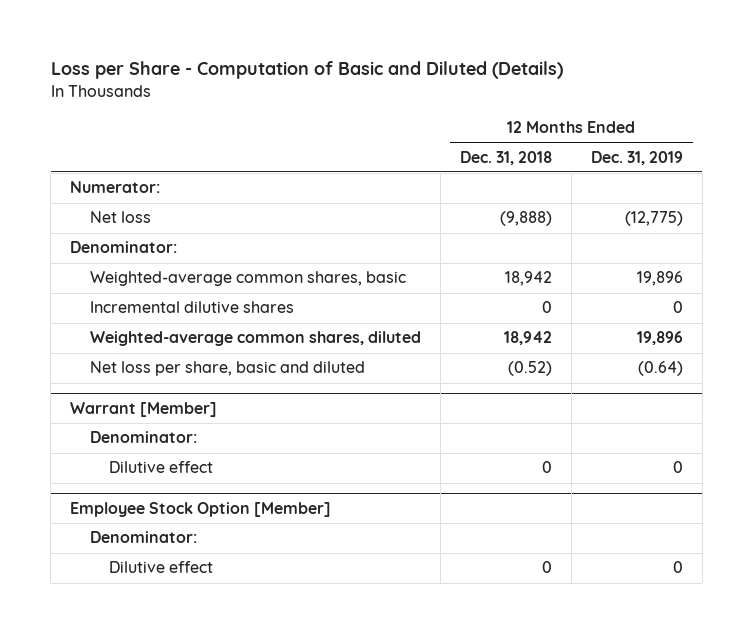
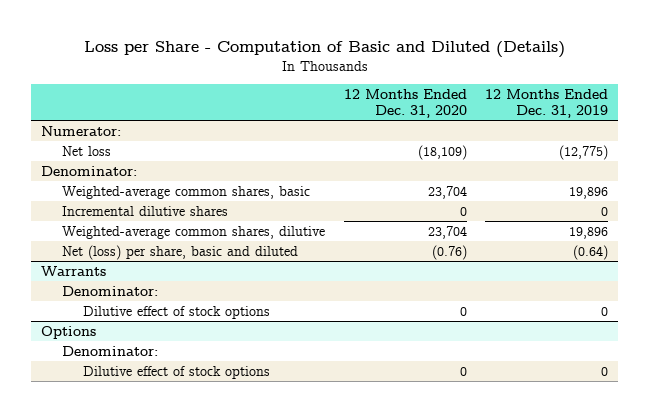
[459,150,552,165] Dec. 31, 2018 -> none
none -> [343,88,467,118] 12 Months Ended Dec. 31, 2020
[89,331,421,347] Weighted-average common shares, diluted -> [61,225,325,239] Weighted-average common shares, dilutive
[89,361,365,377] Net loss per share, basic and diluted -> [61,244,298,260] Net (loss) per share, basic and diluted
[70,401,218,417] Warrant [Member] -> [40,265,106,276] Warrants
[108,461,213,474] Dilutive effect -> [82,305,270,319] Dilutive effect of stock options
[70,501,332,517] Employee Stock Option [Member] -> [40,325,96,339] Options
[108,561,213,574] Dilutive effect -> [82,365,270,379] Dilutive effect of stock options

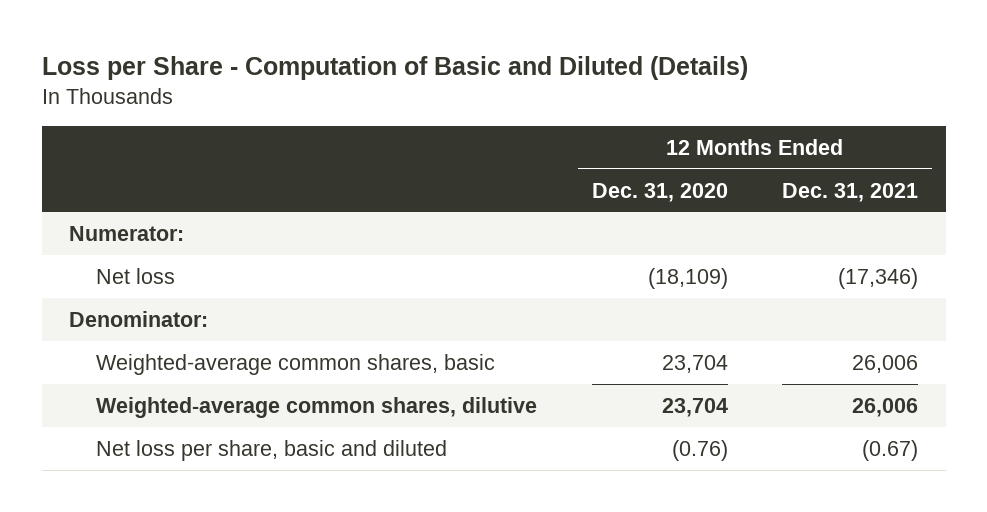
[485,88,609,118] 12 Months Ended Dec. 31, 2019 -> none
none -> [782,182,919,202] Dec. 31, 2021
[61,205,228,216] Incremental dilutive shares -> none
[40,265,106,276] Warrants -> none
[61,285,158,296] Denominator: -> none
[82,305,270,319] Dilutive effect of stock options -> none
[40,325,96,339] Options -> none
[61,345,158,356] Denominator: -> none
[82,365,270,379] Dilutive effect of stock options -> none
[61,244,298,260] Net (loss) per share, basic and diluted -> [95,439,447,461] Net loss per share, basic and diluted

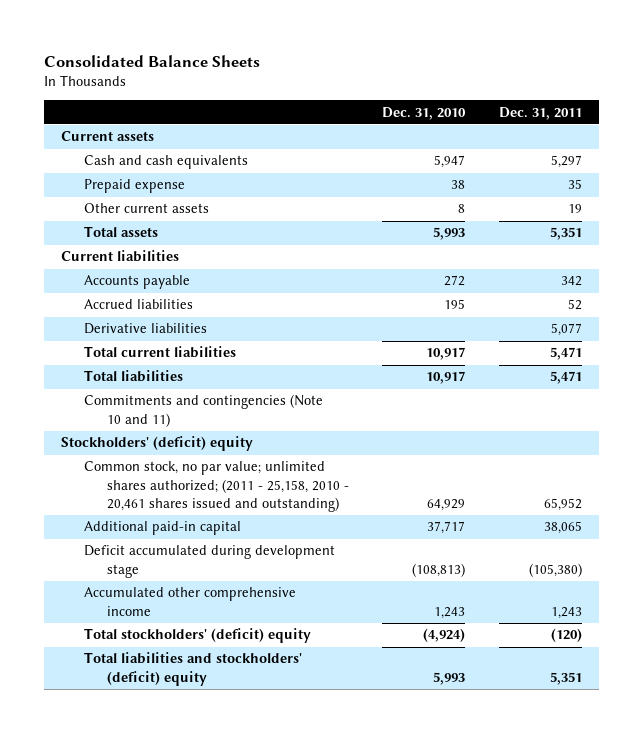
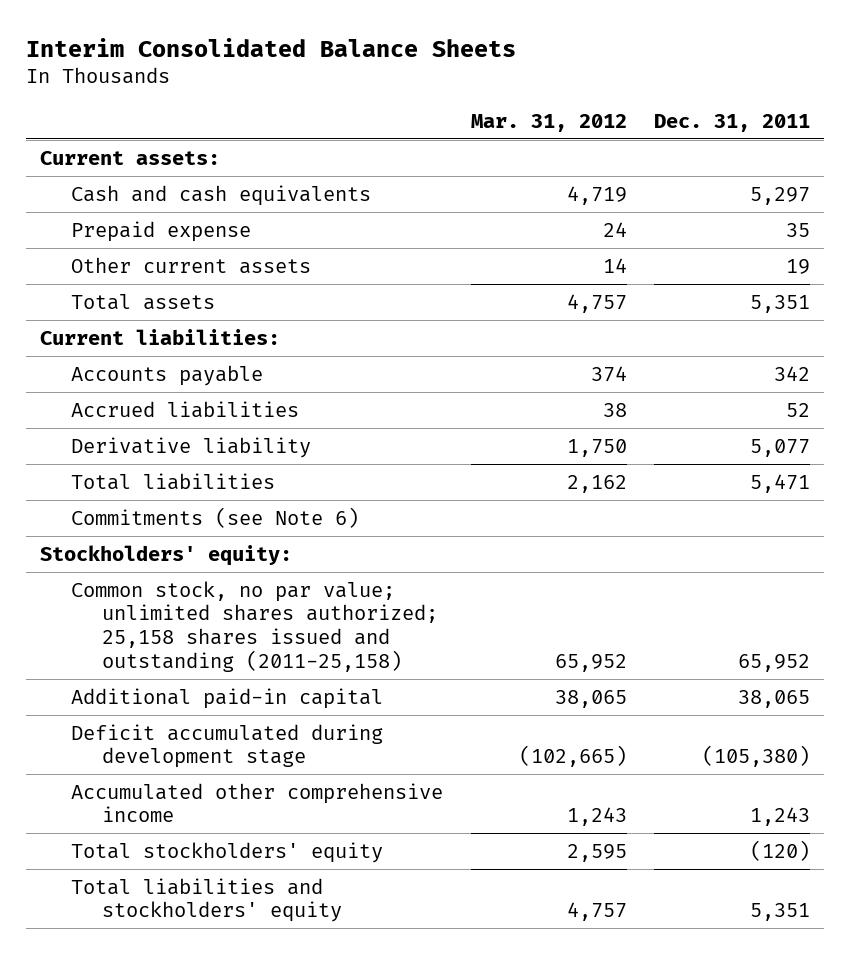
[44,54,261,67] Consolidated Balance Sheets -> [25,37,516,57] Interim Consolidated Balance Sheets
[382,106,467,120] Dec. 31, 2010 -> none
none -> [470,113,627,132] Mar. 31, 2012
[61,131,155,142] Current assets -> [39,150,220,165] Current assets:
[61,250,180,263] Current liabilities -> [39,328,280,345] Current liabilities:
[83,346,236,359] Total current liabilities -> none
[83,323,207,335] Derivative liabilities -> [70,436,311,458] Derivative liability
[83,394,323,427] Commitments and contingencies (Note 10 and 11) -> [70,506,359,528] Commitments (see Note 6)
[61,436,254,452] Stockholders' (deficit) equity -> [39,544,292,566] Stockholders' equity:
[83,461,349,513] Common stock, no par value; unlimited shares authorized; (2011 - 25,158, 2010 - 20,461 shares issued and outstanding) -> [70,580,438,672] Common stock, no par value; unlimited shares authorized; 25,158 shares issued and outstanding (2011-25,158)
[83,628,311,644] Total stockholders' (deficit) equity -> [70,841,383,863] Total stockholders' equity
[83,652,302,686] Total liabilities and stockholders' (deficit) equity -> [70,877,342,923] Total liabilities and stockholders' equity

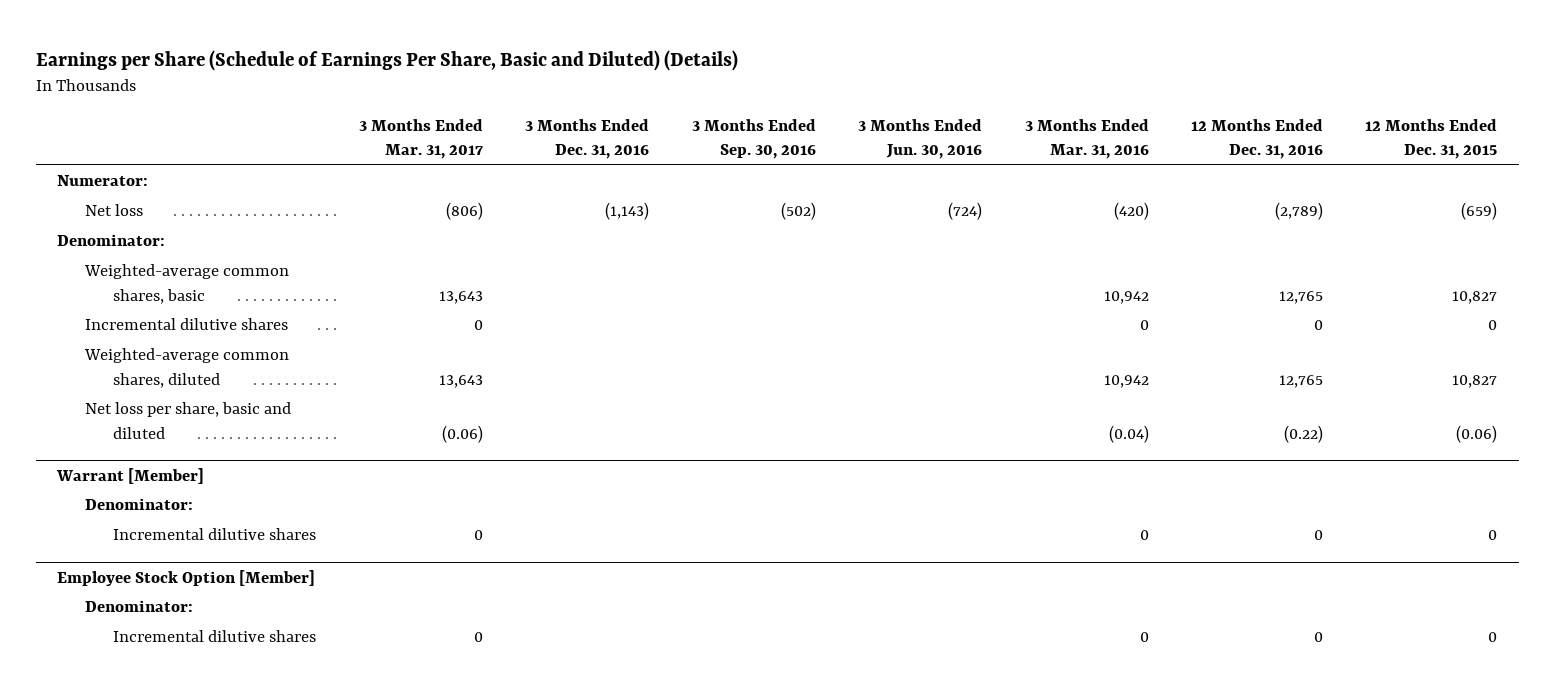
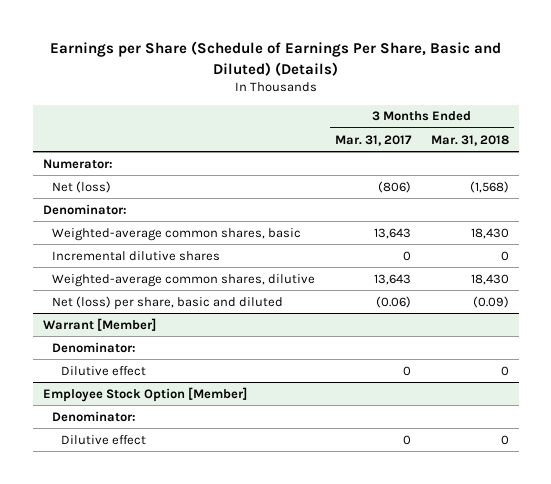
[525,118,650,160] 3 Months Ended Dec. 31, 2016 -> none
[691,118,816,160] 3 Months Ended Sep. 30, 2016 -> none
[858,118,983,160] 3 Months Ended Jun. 30, 2016 -> none
[1024,118,1149,160] 3 Months Ended Mar. 31, 2016 -> none
[1190,118,1323,160] 12 Months Ended Dec. 31, 2016 -> none
[1365,118,1498,160] 12 Months Ended Dec. 31, 2015 -> none
none -> [430,134,509,146] Mar. 31, 2018
[85,204,144,217] Net loss -> [51,180,111,193] Net (loss)
[84,348,290,388] Weighted-average common shares, diluted -> [51,273,315,287] Weighted-average common shares, dilutive
[85,402,292,439] Net loss per share, basic and diluted -> [51,295,283,310] Net (loss) per share, basic and diluted
[113,528,317,541] Incremental dilutive shares -> [61,365,147,376] Dilutive effect
[113,630,317,643] Incremental dilutive shares -> [61,434,147,445] Dilutive effect

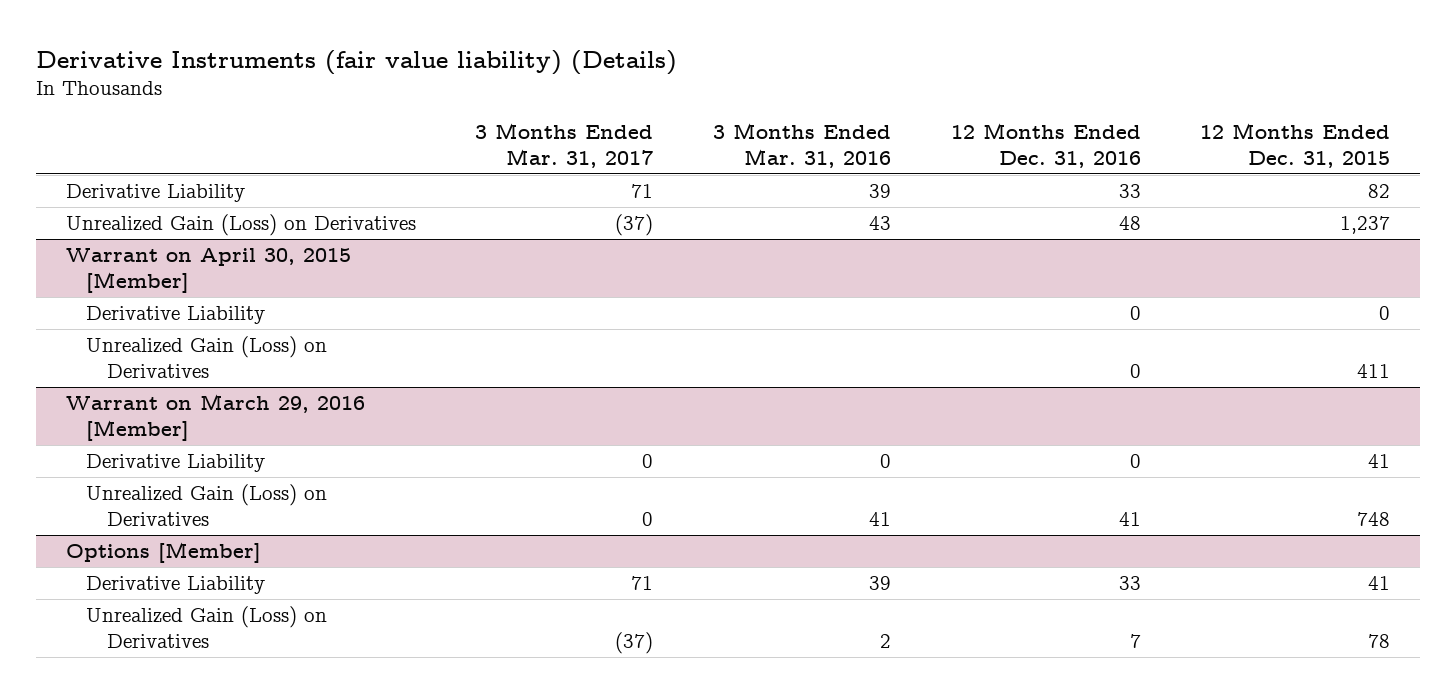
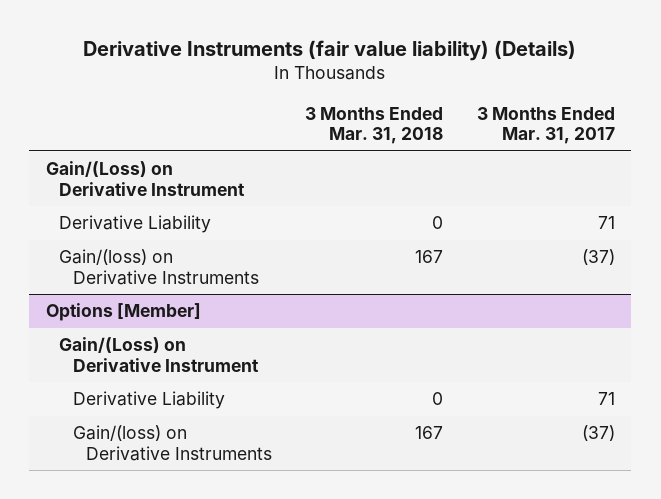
[712,122,891,168] 3 Months Ended Mar. 31, 2016 -> none
[950,122,1141,168] 12 Months Ended Dec. 31, 2016 -> none
[1200,122,1391,168] 12 Months Ended Dec. 31, 2015 -> none
none -> [305,106,444,145] 3 Months Ended Mar. 31, 2018
none -> [45,161,246,196] Gain/(Loss) on Derivative Instrument
[65,248,351,294] Warrant on April 30, 2015 [Member] -> none
[86,306,266,325] Derivative Liability -> none
[86,336,328,379] Unrealized Gain (Loss) on Derivatives -> none
[65,394,365,442] Warrant on March 29, 2016 [Member] -> none
[86,454,266,473] Derivative Liability -> none
[86,484,328,527] Unrealized Gain (Loss) on Derivatives -> none
[65,214,416,237] Unrealized Gain (Loss) on Derivatives -> [59,249,259,285] Gain/(loss) on Derivative Instruments
none -> [59,337,259,372] Gain/(Loss) on Derivative Instrument
[86,606,328,649] Unrealized Gain (Loss) on Derivatives -> [72,425,273,461] Gain/(loss) on Derivative Instruments

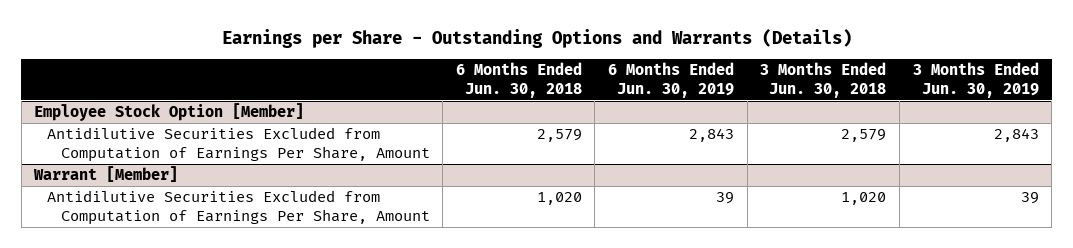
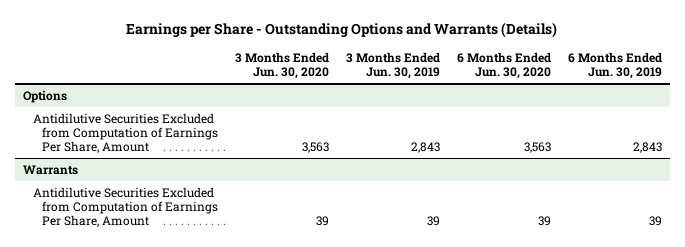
[455,62,582,98] 6 Months Ended Jun. 30, 2018 -> none
[760,62,887,98] 3 Months Ended Jun. 30, 2018 -> none
none -> [234,51,329,79] 3 Months Ended Jun. 30, 2020
none -> [456,51,551,79] 6 Months Ended Jun. 30, 2020
[34,103,305,122] Employee Stock Option [Member] -> [23,89,68,103] Options
[33,166,179,183] Warrant [Member] -> [23,164,79,175] Warrants

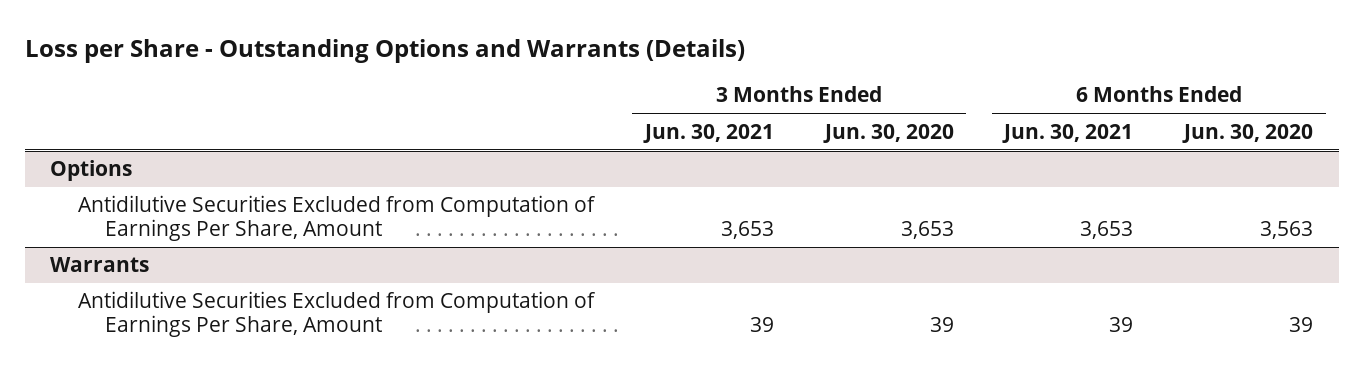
[126,21,558,38] Earnings per Share - Outstanding Options and Warrants (Details) -> [24,38,745,63] Loss per Share - Outstanding Options and Warrants (Details)
[345,51,440,79] 3 Months Ended Jun. 30, 2019 -> none
[567,51,662,79] 6 Months Ended Jun. 30, 2019 -> none
none -> [642,123,774,143] Jun. 30, 2021
none -> [1002,123,1134,143] Jun. 30, 2021
[301,142,329,154] 3,563 -> [900,221,954,240] 3,653

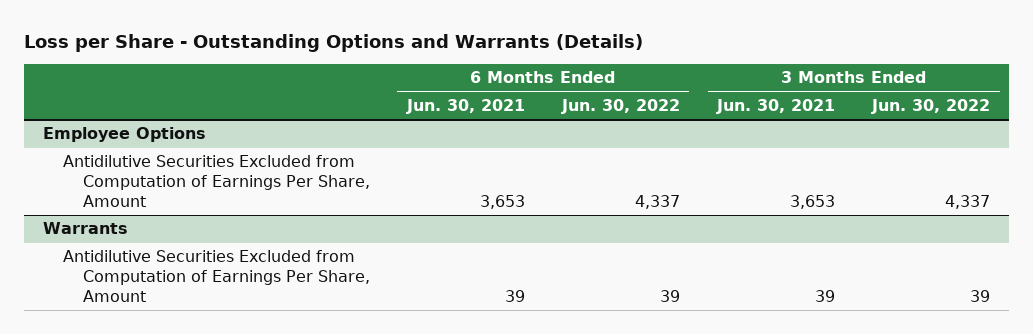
[822,123,954,143] Jun. 30, 2020 -> none
[1182,123,1314,143] Jun. 30, 2020 -> none
none -> [560,98,680,114] Jun. 30, 2022
none -> [871,98,991,114] Jun. 30, 2022
[50,160,133,182] Options -> [42,127,206,143] Employee Options

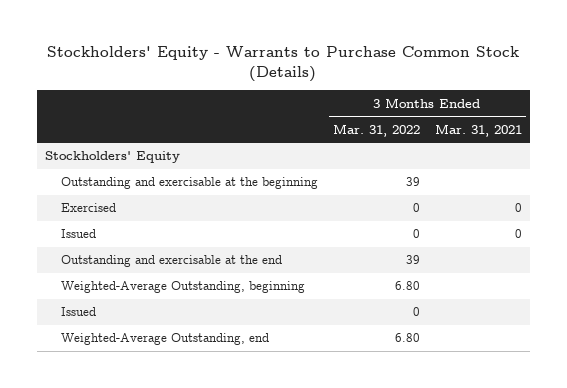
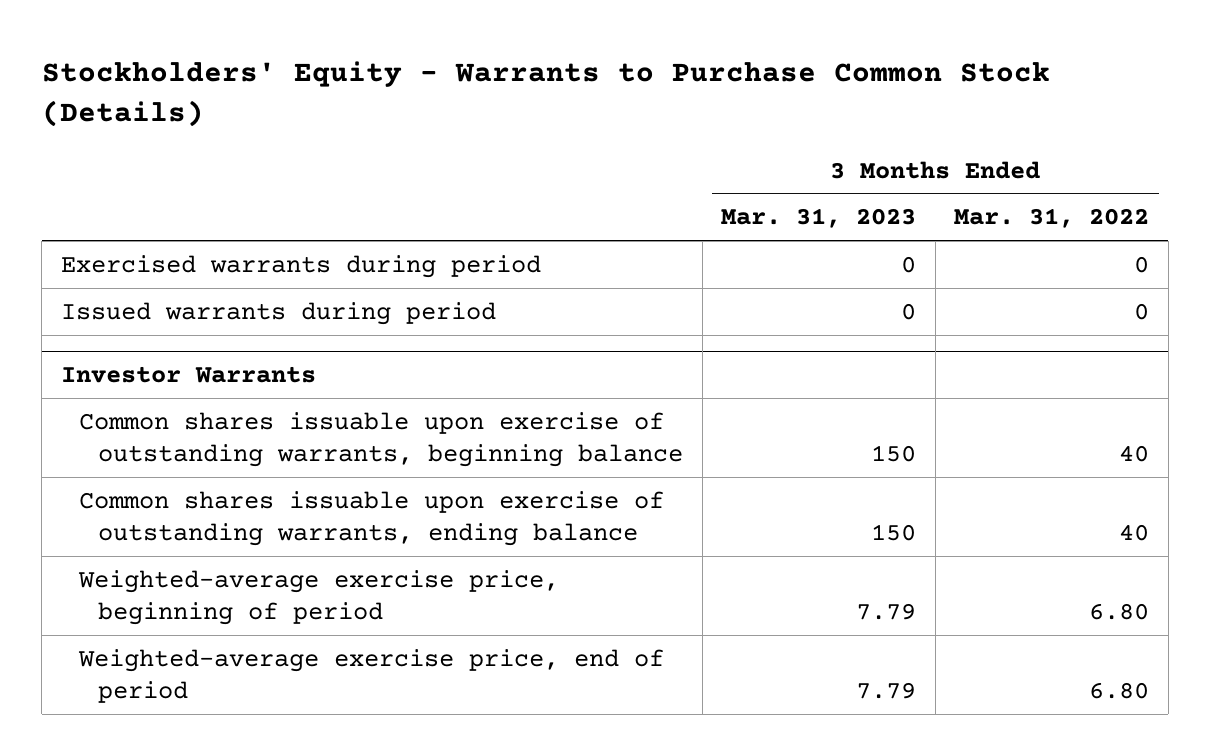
[435,123,523,137] Mar. 31, 2021 -> none
none -> [721,208,917,229] Mar. 31, 2023
[44,151,180,164] Stockholders' Equity -> none
[60,177,318,190] Outstanding and exercisable at the beginning -> none
[60,255,282,268] Outstanding and exercisable at the end -> none
[60,307,96,317] Issued -> none
[60,203,116,213] Exercised -> [60,254,541,278] Exercised warrants during period
[60,229,96,239] Issued -> [60,301,496,325] Issued warrants during period
none -> [60,366,316,384] Investor Warrants
none -> [79,411,684,468] Common shares issuable upon exercise of outstanding warrants, beginning balance
none -> [79,490,665,547] Common shares issuable upon exercise of outstanding warrants, ending balance
[60,281,305,294] Weighted-Average Outstanding, beginning -> [78,569,560,626] Weighted-average exercise price, beginning of period
[60,333,269,346] Weighted-Average Outstanding, end -> [78,648,665,704] Weighted-average exercise price, end of period

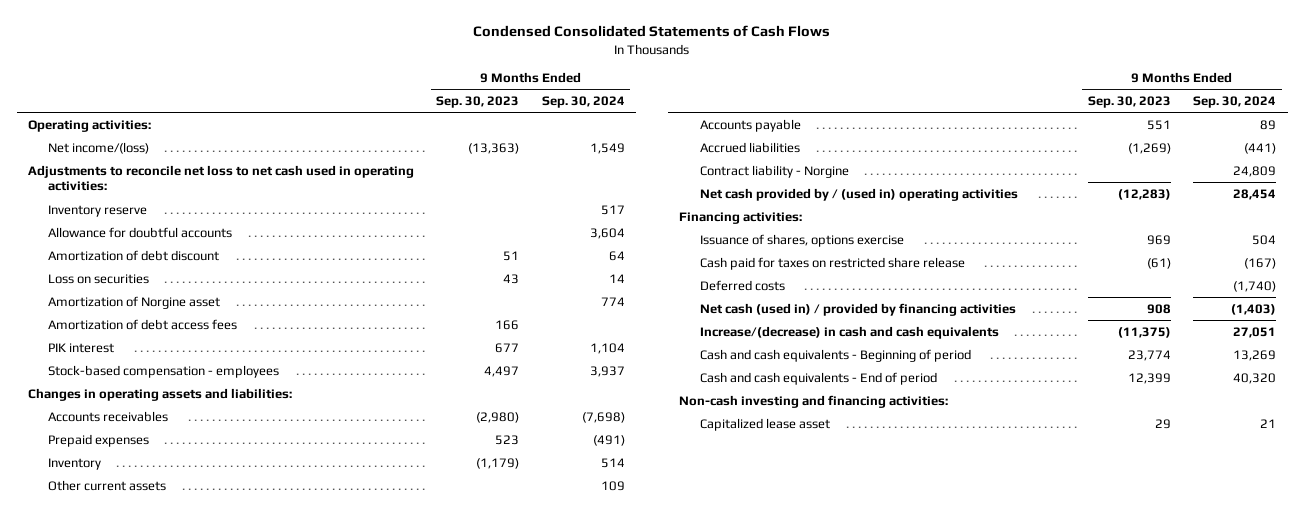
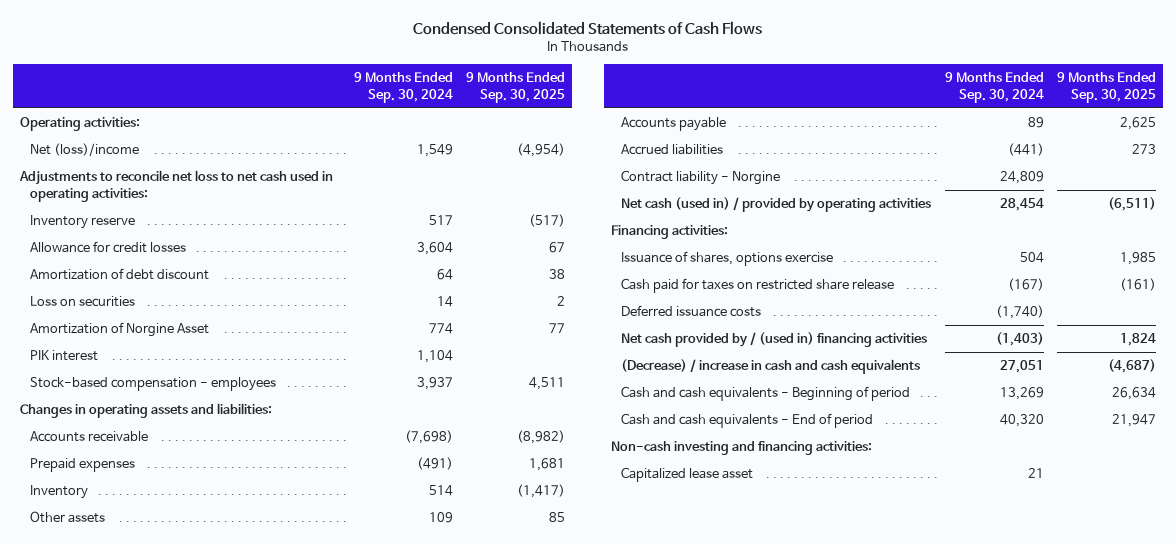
[436,95,520,108] Sep. 30, 2023 -> none
none -> [466,72,566,104] 9 Months Ended Sep. 30, 2025
[48,141,150,154] Net income/(loss) -> [30,143,140,157] Net (loss)/income
[48,226,233,238] Allowance for doubtful accounts -> [30,241,187,254] Allowance for credit losses
[48,318,238,330] Amortization of debt access fees -> none
[48,295,221,309] Amortization of Norgine asset -> [30,322,210,338] Amortization of Norgine Asset
[48,410,169,422] Accounts receivables -> [30,431,149,443] Accounts receivable
[48,479,167,491] Other current assets -> [30,511,106,524] Other assets
[699,187,1018,201] Net cash provided by / (used in) operating activities -> [621,197,932,213] Net cash (used in) / provided by operating activities
[699,279,785,291] Deferred costs -> [621,305,762,318] Deferred issuance costs
[699,302,1016,316] Net cash (used in) / provided by financing activities -> [621,332,928,348] Net cash provided by / (used in) financing activities
[699,325,999,339] Increase/(decrease) in cash and cash equivalents -> [621,359,921,375] (Decrease) / increase in cash and cash equivalents

